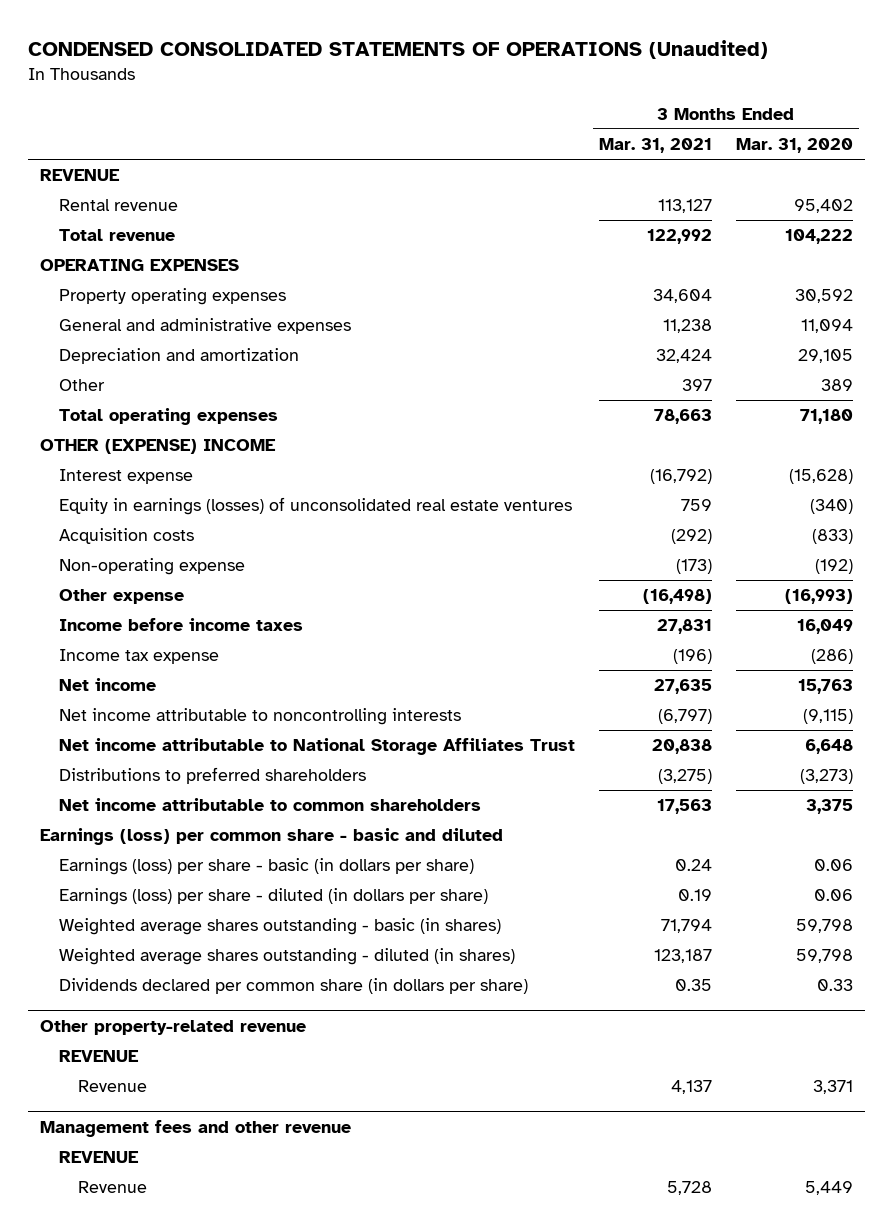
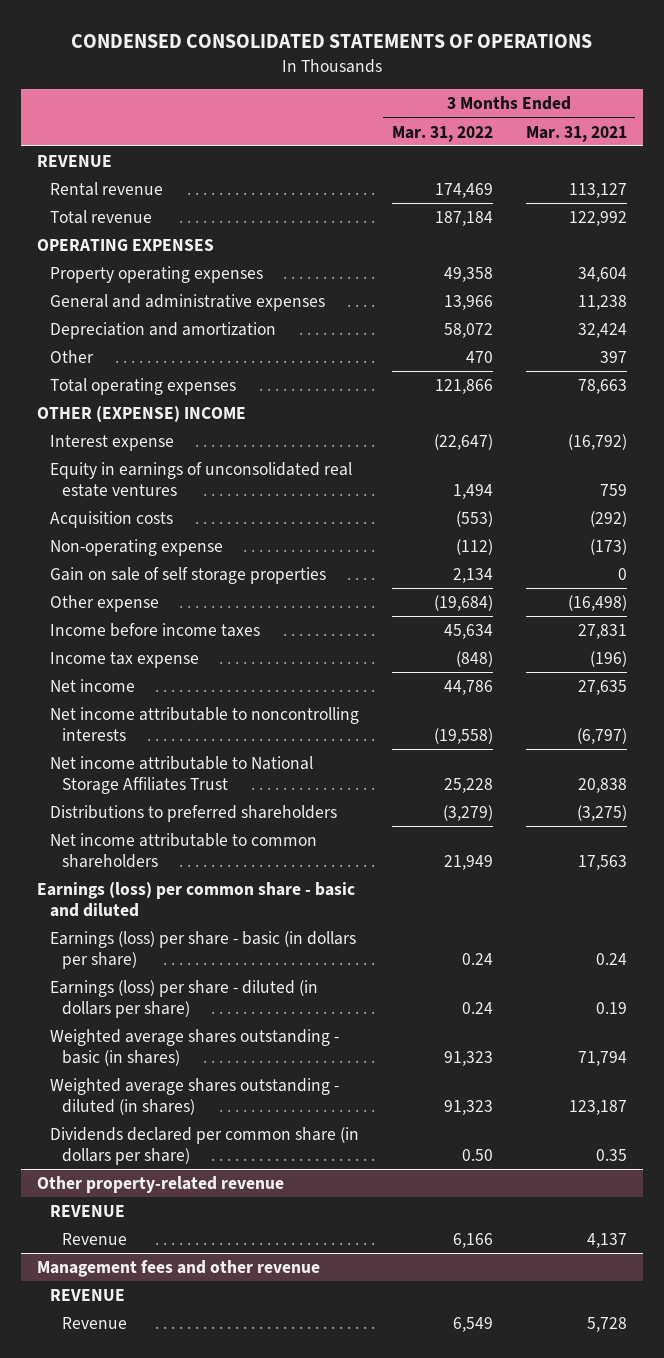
[27,39,768,59] CONDENSED CONSOLIDATED STATEMENTS OF OPERATIONS (Unaudited) -> [70,34,592,49] CONDENSED CONSOLIDATED STATEMENTS OF OPERATIONS
[735,138,853,154] Mar. 31, 2020 -> none
none -> [391,125,493,142] Mar. 31, 2022
[58,497,572,516] Equity in earnings (losses) of unconsolidated real estate ventures -> [49,461,352,497] Equity in earnings of unconsolidated real estate ventures
none -> [49,566,326,584] Gain on sale of self storage properties

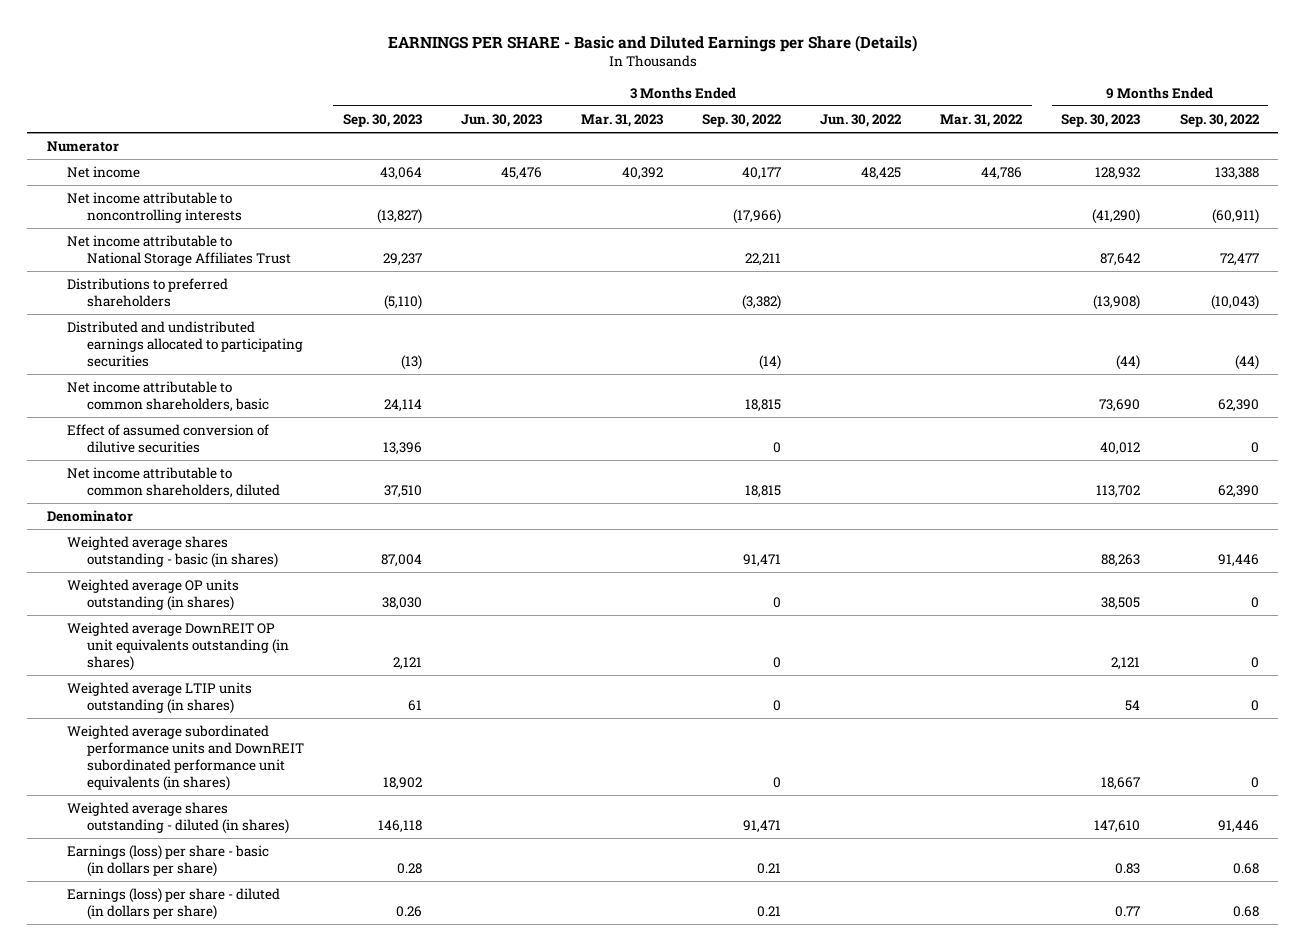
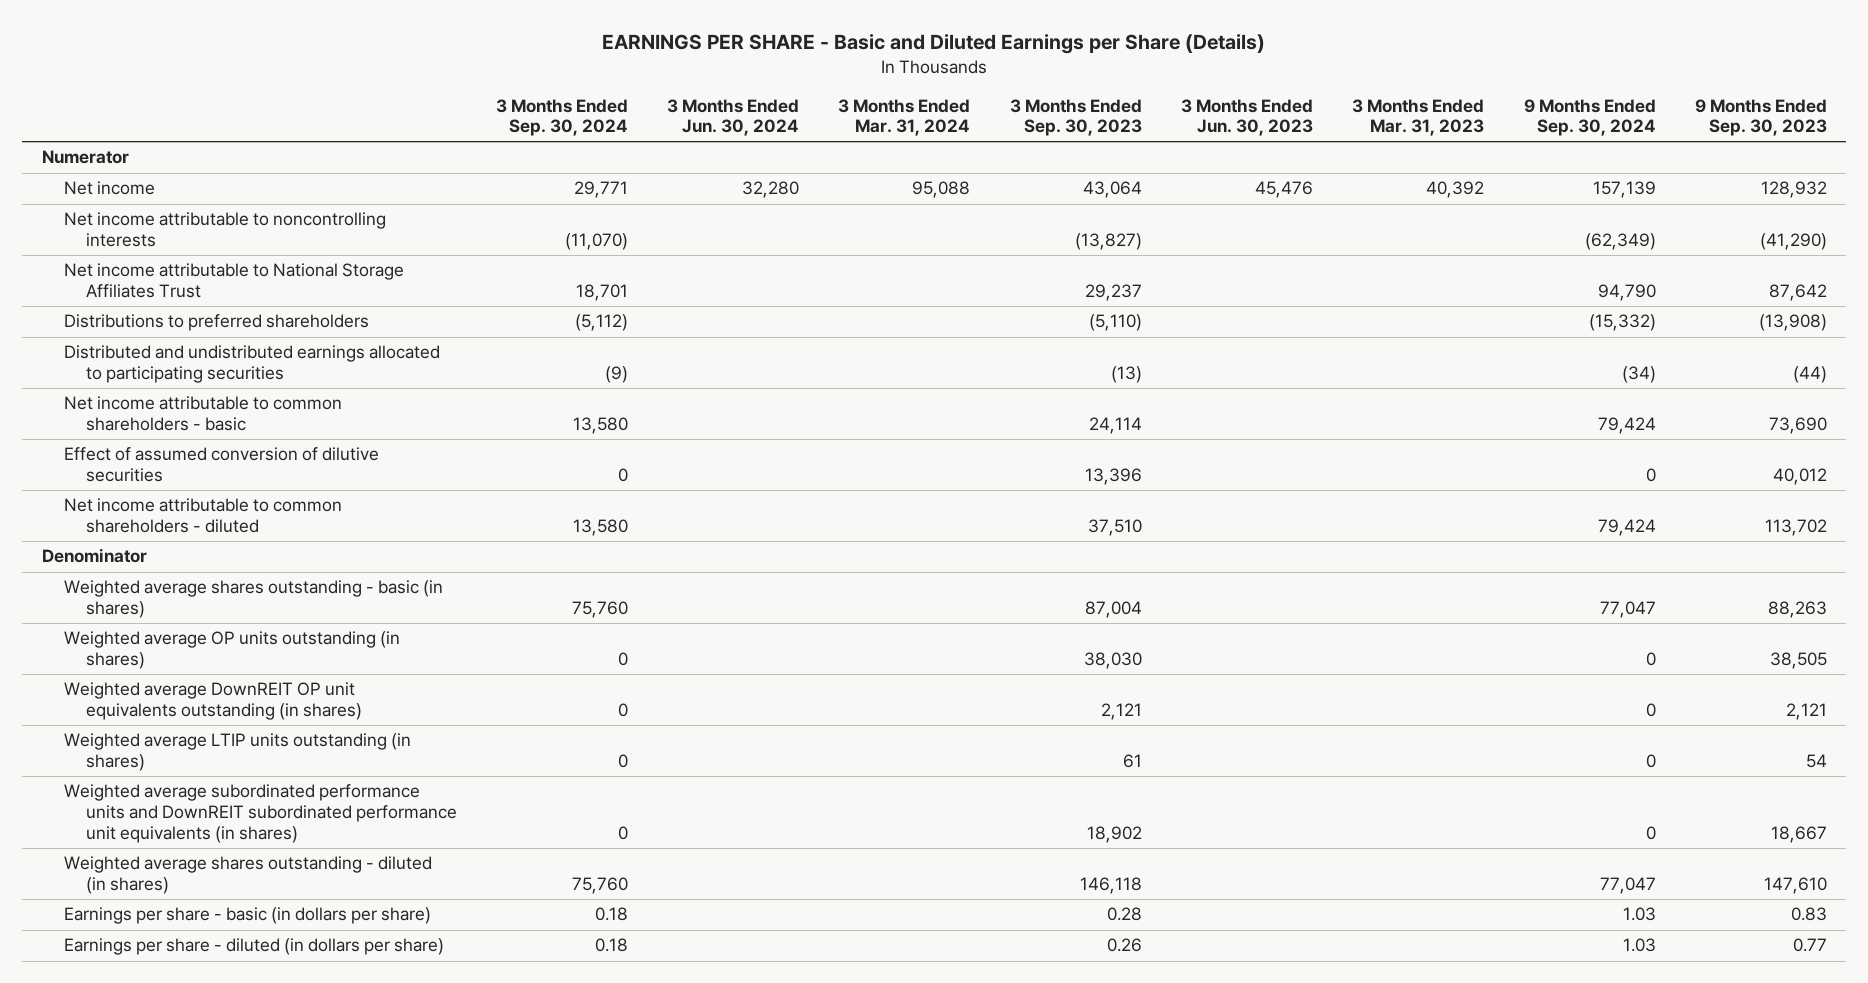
[702,113,783,127] Sep. 30, 2022 -> none
[820,113,903,127] Jun. 30, 2022 -> none
[940,113,1024,127] Mar. 31, 2022 -> none
[1179,113,1260,127] Sep. 30, 2022 -> none
none -> [495,98,628,137] 3 Months Ended Sep. 30, 2024
none -> [667,98,800,137] 3 Months Ended Jun. 30, 2024
none -> [838,98,971,137] 3 Months Ended Mar. 31, 2024
none -> [1523,98,1656,137] 9 Months Ended Sep. 30, 2024
[66,380,269,413] Net income attributable to common shareholders, basic -> [63,396,342,432] Net income attributable to common shareholders - basic
[66,466,280,499] Net income attributable to common shareholders, diluted -> [63,498,342,534] Net income attributable to common shareholders - diluted
[66,844,269,878] Earnings (loss) per share - basic (in dollars per share) -> [63,907,431,925] Earnings per share - basic (in dollars per share)
[66,887,280,921] Earnings (loss) per share - diluted (in dollars per share) -> [63,938,444,956] Earnings per share - diluted (in dollars per share)

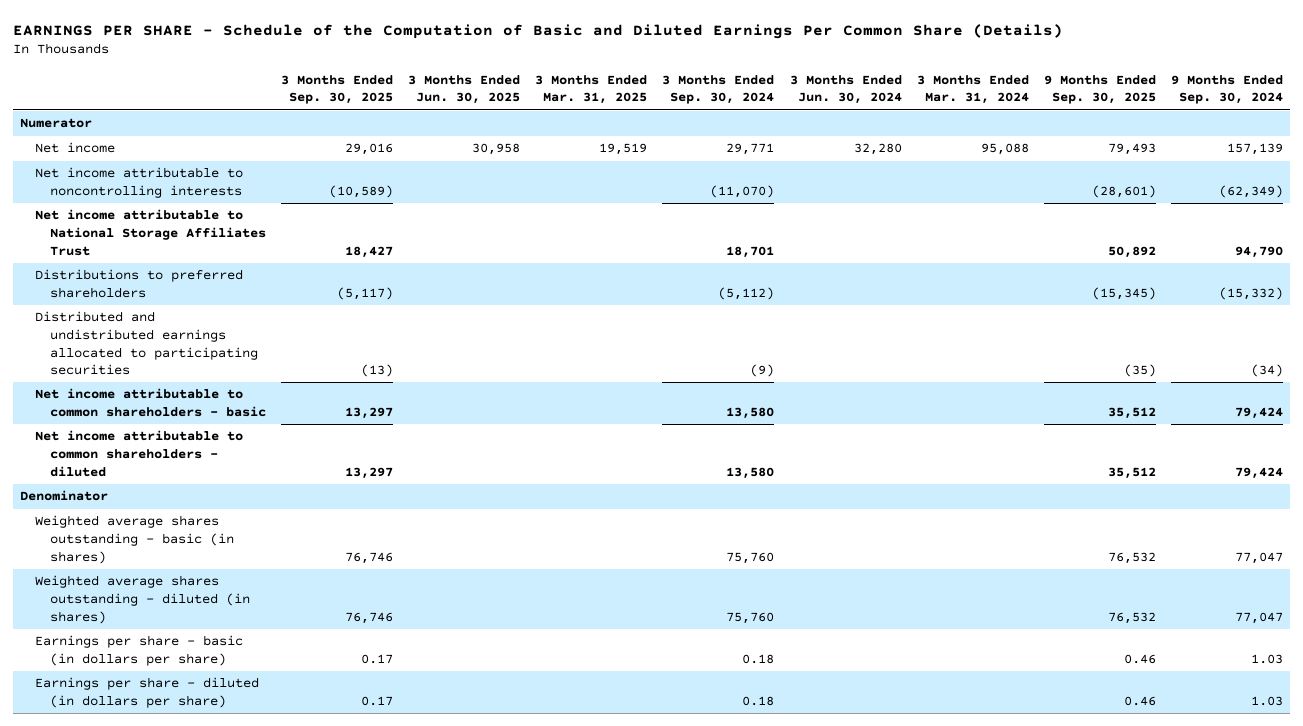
[602,34,1266,55] EARNINGS PER SHARE - Basic and Diluted Earnings per Share (Details) -> [12,23,1063,39] EARNINGS PER SHARE - Schedule of the Computation of Basic and Diluted Earnings Per Common Share (Details)
[1009,98,1142,137] 3 Months Ended Sep. 30, 2023 -> none
[1180,98,1313,137] 3 Months Ended Jun. 30, 2023 -> none
[1352,98,1485,137] 3 Months Ended Mar. 31, 2023 -> none
[1694,98,1827,137] 9 Months Ended Sep. 30, 2023 -> none
none -> [281,74,394,105] 3 Months Ended Sep. 30, 2025
none -> [408,74,521,105] 3 Months Ended Jun. 30, 2025
none -> [535,74,648,105] 3 Months Ended Mar. 31, 2025
none -> [1043,74,1156,105] 9 Months Ended Sep. 30, 2025
[63,447,379,483] Effect of assumed conversion of dilutive securities -> none
[63,631,400,670] Weighted average OP units outstanding (in shares) -> none
[63,682,362,721] Weighted average DownREIT OP unit equivalents outstanding (in shares) -> none
[63,733,411,772] Weighted average LTIP units outstanding (in shares) -> none
[63,784,457,843] Weighted average subordinated performance units and DownREIT subordinated performance unit equivalents (in shares) -> none

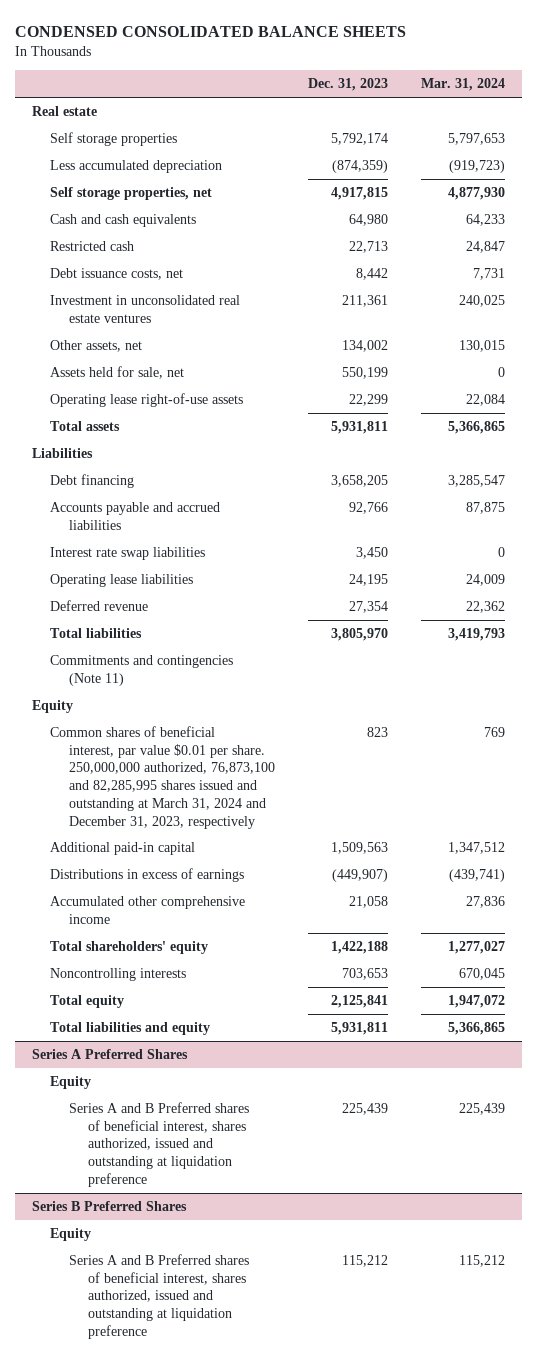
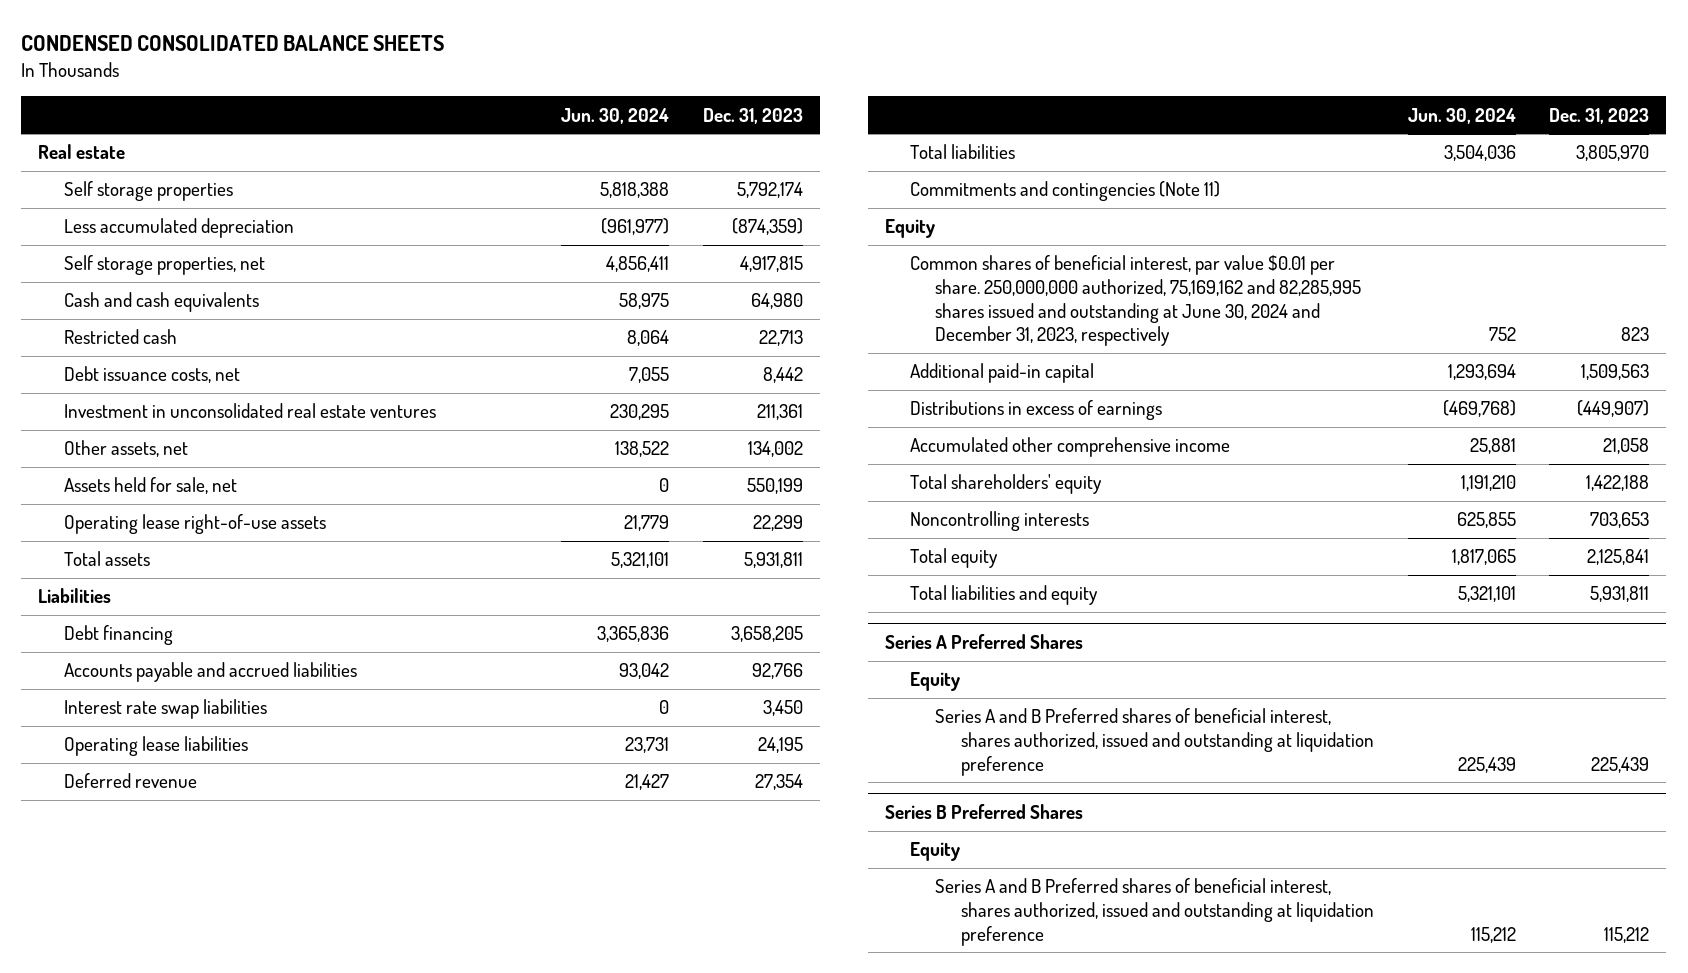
[421,78,506,92] Mar. 31, 2024 -> none
none -> [561,107,670,124] Jun. 30, 2024
[50,726,276,829] Common shares of beneficial interest, par value $0.01 per share. 250,000,000 authorized, 76,873,100 and 82,285,995 shares issued and outstanding at March 31, 2024 and December 31, 2023, respectively -> [910,255,1362,347] Common shares of beneficial interest, par value $0.01 per share. 250,000,000 authorized, 75,169,162 and 82,285,995 shares issued and outstanding at June 30, 2024 and December 31, 2023, respectively

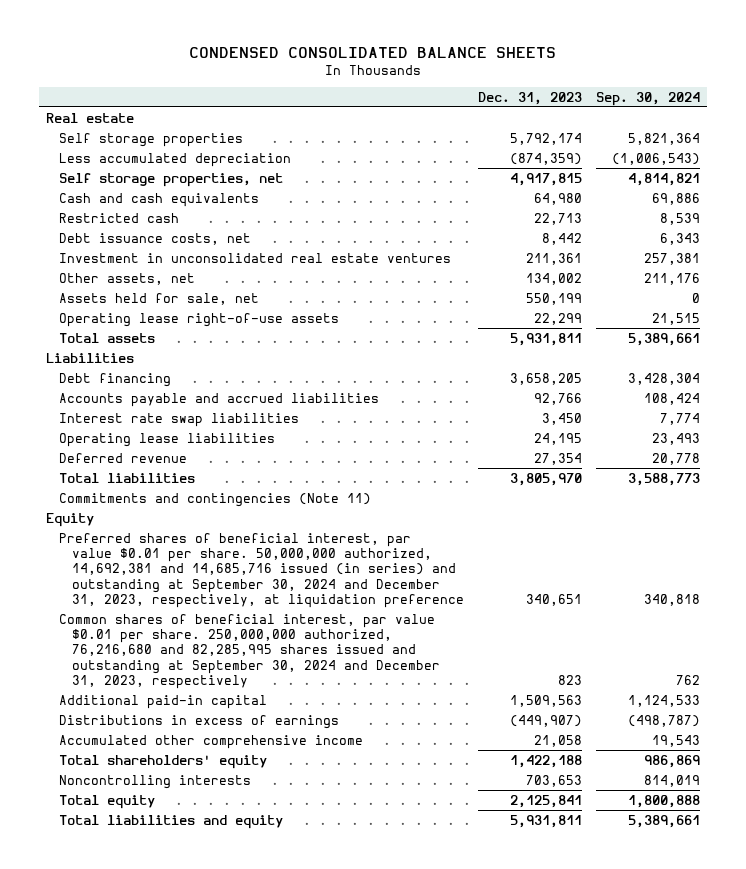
[561,107,670,124] Jun. 30, 2024 -> none
none -> [596,91,701,106] Sep. 30, 2024
none -> [58,532,465,608] Preferred shares of beneficial interest, par value $0.01 per share. 50,000,000 authorized, 14,692,381 and 14,685,716 issued (in series) and outstanding at September 30, 2024 and December 31, 2023, respectively, at liquidation preference
[910,255,1362,347] Common shares of beneficial interest, par value $0.01 per share. 250,000,000 authorized, 75,169,162 and 82,285,995 shares issued and outstanding at June 30, 2024 and December 31, 2023, respectively -> [58,613,441,689] Common shares of beneficial interest, par value $0.01 per share. 250,000,000 authorized, 76,216,680 and 82,285,995 shares issued and outstanding at September 30, 2024 and December 31, 2023, respectively
[884,634,1083,650] Series A Preferred Shares -> none
[910,672,961,692] Equity -> none
[935,708,1374,776] Series A and B Preferred shares of beneficial interest, shares authorized, issued and outstanding at liquidation preference -> none
[884,804,1083,820] Series B Preferred Shares -> none
[910,842,961,862] Equity -> none
[935,878,1374,946] Series A and B Preferred shares of beneficial interest, shares authorized, issued and outstanding at liquidation preference -> none

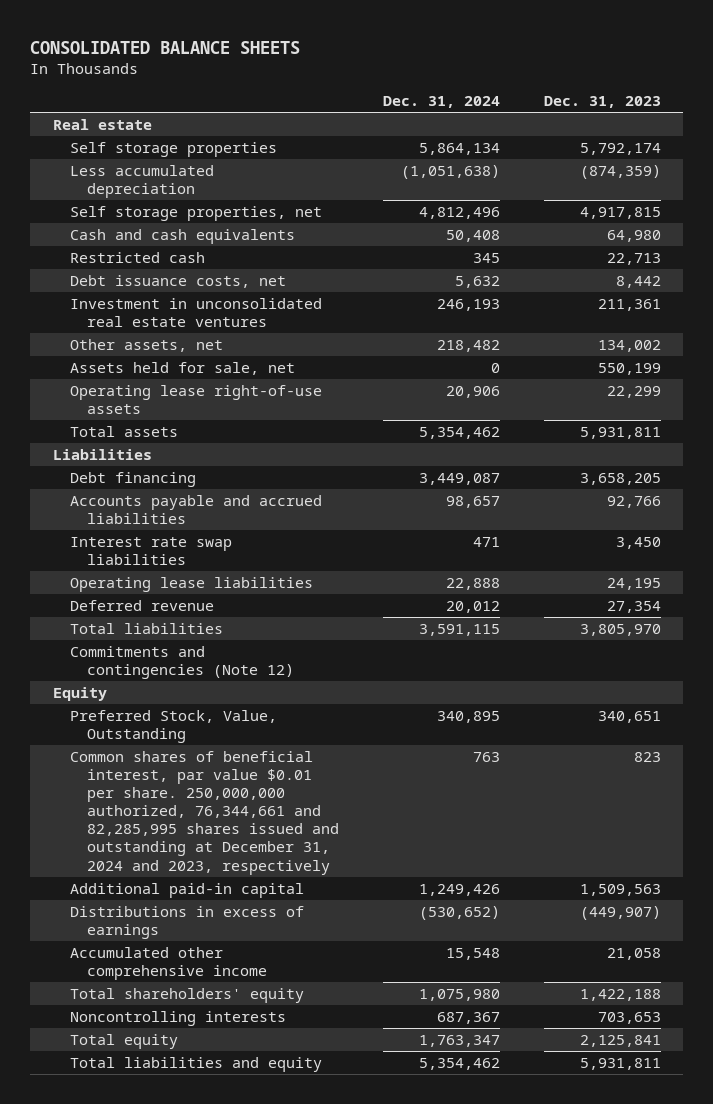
[188,46,556,58] CONDENSED CONSOLIDATED BALANCE SHEETS -> [30,40,301,54] CONSOLIDATED BALANCE SHEETS
[596,91,701,106] Sep. 30, 2024 -> none
none -> [382,95,500,108] Dec. 31, 2024
[58,492,371,507] Commitments and contingencies (Note 11) -> [69,646,294,680] Commitments and contingencies (Note 12)
[58,532,465,608] Preferred shares of beneficial interest, par value $0.01 per share. 50,000,000 authorized, 14,692,381 and 14,685,716 issued (in series) and outstanding at September 30, 2024 and December 31, 2023, respectively, at liquidation preference -> [69,710,277,744] Preferred Stock, Value, Outstanding
[58,613,441,689] Common shares of beneficial interest, par value $0.01 per share. 250,000,000 authorized, 76,216,680 and 82,285,995 shares issued and outstanding at September 30, 2024 and December 31, 2023, respectively -> [69,751,339,875] Common shares of beneficial interest, par value $0.01 per share. 250,000,000 authorized, 76,344,661 and 82,285,995 shares issued and outstanding at December 31, 2024 and 2023, respectively

